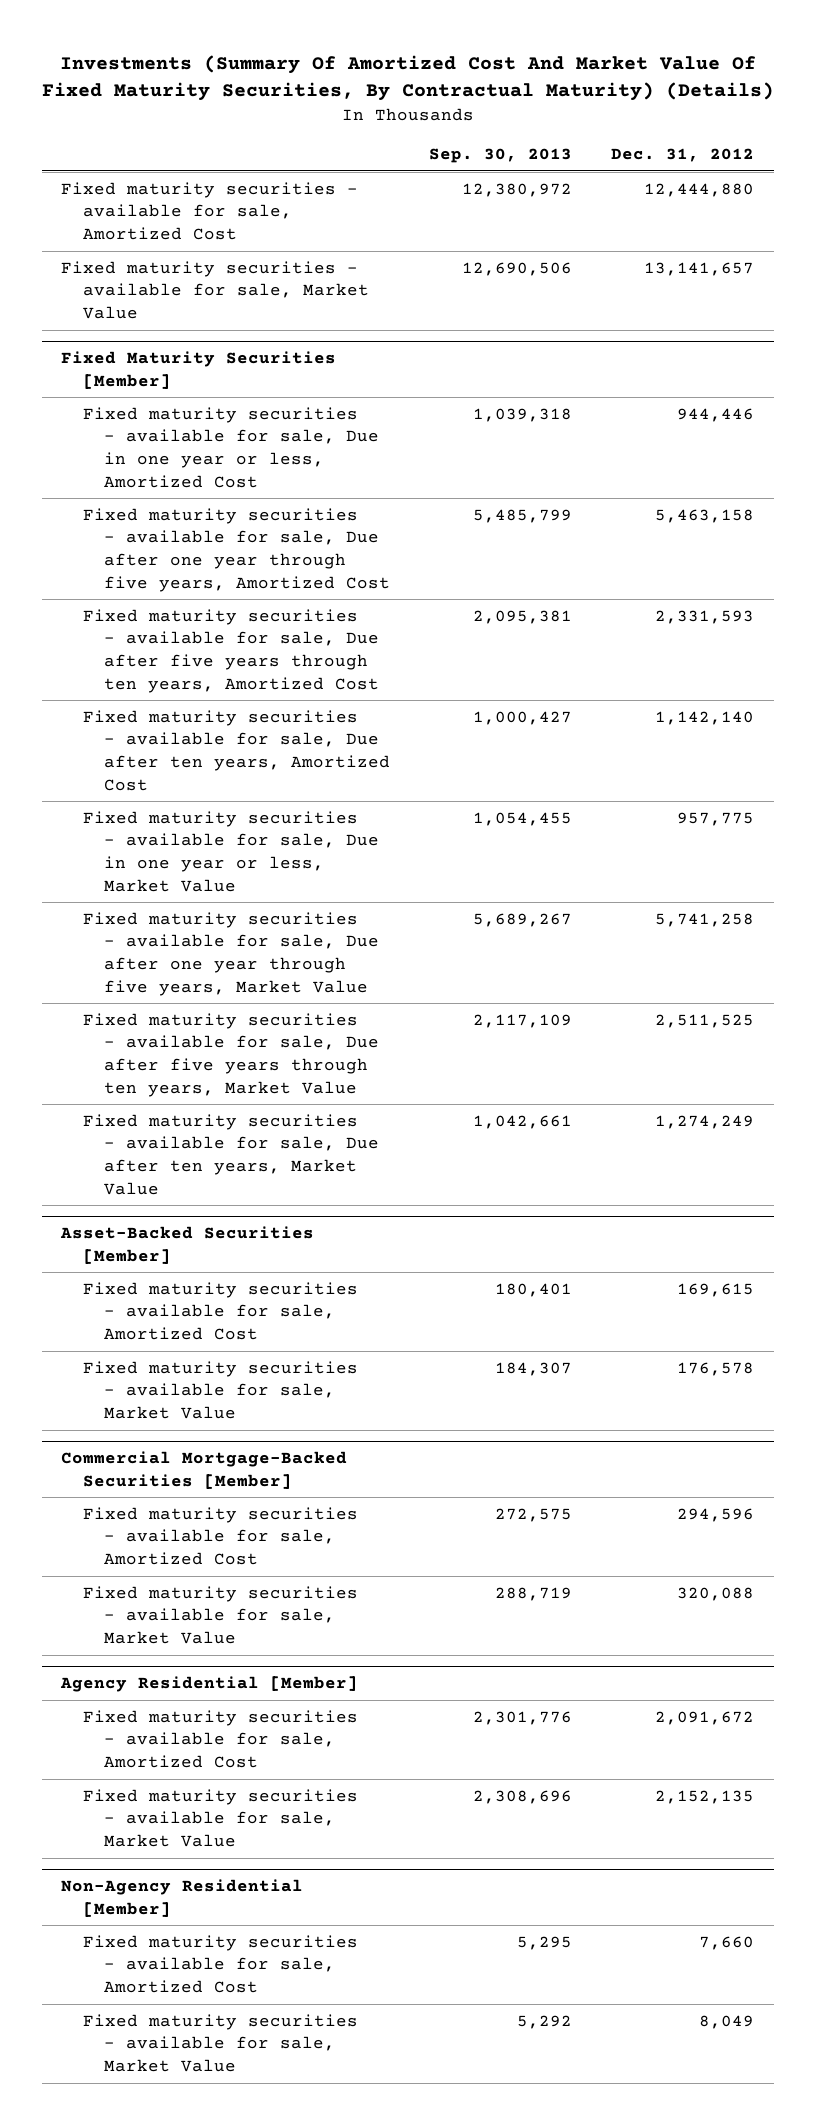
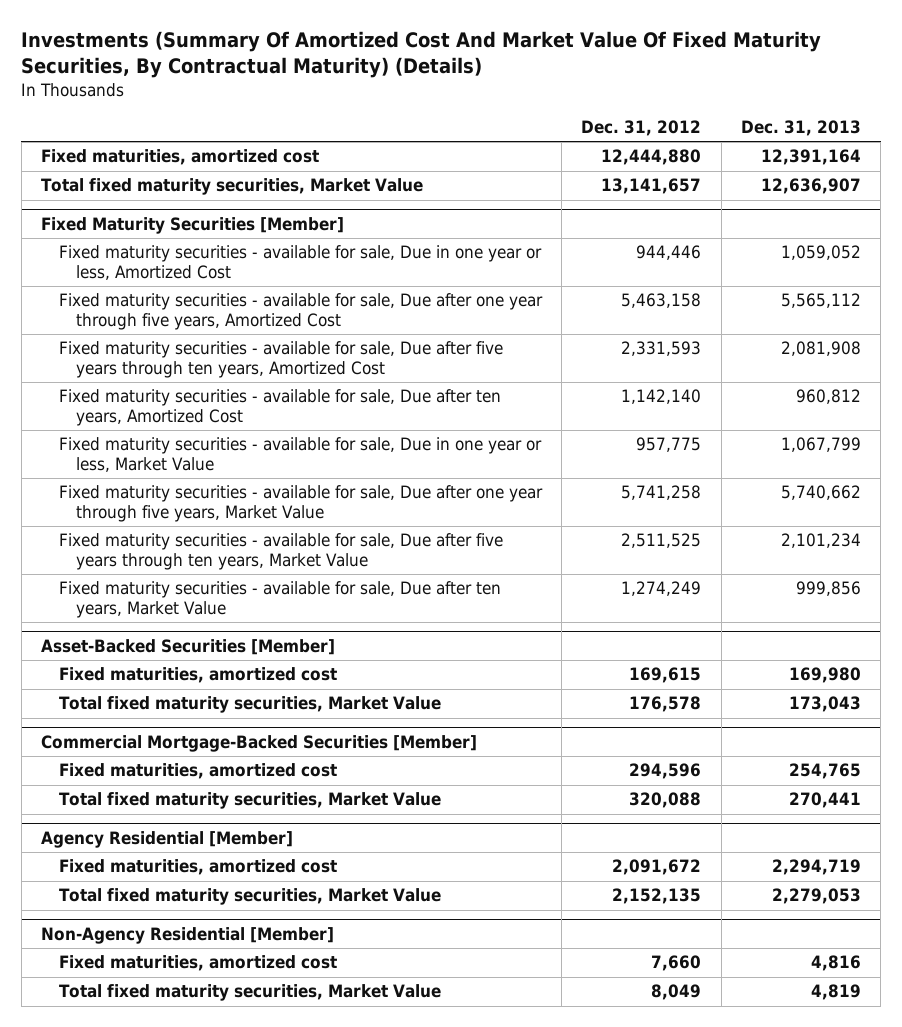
[429,148,573,164] Sep. 30, 2013 -> none
none -> [740,120,861,137] Dec. 31, 2013
[60,181,358,241] Fixed maturity securities - available for sale, Amortized Cost -> [41,149,320,166] Fixed maturities, amortized cost
[60,260,369,320] Fixed maturity securities - available for sale, Market Value -> [41,178,424,196] Total fixed maturity securities, Market Value
[82,1281,358,1341] Fixed maturity securities - available for sale, Amortized Cost -> [58,667,337,684] Fixed maturities, amortized cost
[82,1360,358,1420] Fixed maturity securities - available for sale, Market Value -> [58,696,441,714] Total fixed maturity securities, Market Value
[82,1506,358,1566] Fixed maturity securities - available for sale, Amortized Cost -> [58,763,337,780] Fixed maturities, amortized cost
[82,1585,358,1645] Fixed maturity securities - available for sale, Market Value -> [58,792,441,810] Total fixed maturity securities, Market Value
[82,1709,358,1769] Fixed maturity securities - available for sale, Amortized Cost -> [58,859,337,876] Fixed maturities, amortized cost
[82,1788,358,1848] Fixed maturity securities - available for sale, Market Value -> [58,888,441,906] Total fixed maturity securities, Market Value
[82,1934,358,1994] Fixed maturity securities - available for sale, Amortized Cost -> [58,955,337,972] Fixed maturities, amortized cost
[82,2013,358,2073] Fixed maturity securities - available for sale, Market Value -> [58,984,441,1002] Total fixed maturity securities, Market Value

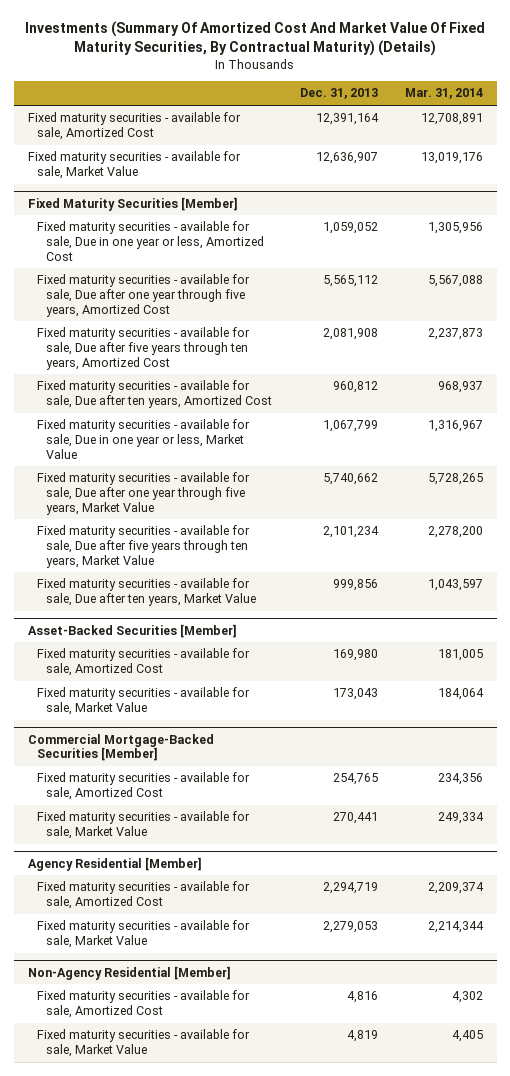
[581,120,702,137] Dec. 31, 2012 -> none
none -> [404,88,483,100] Mar. 31, 2014
[41,149,320,166] Fixed maturities, amortized cost -> [27,112,241,140] Fixed maturity securities - available for sale, Amortized Cost
[41,178,424,196] Total fixed maturity securities, Market Value -> [27,151,241,179] Fixed maturity securities - available for sale, Market Value
[58,667,337,684] Fixed maturities, amortized cost -> [36,648,250,676] Fixed maturity securities - available for sale, Amortized Cost
[58,696,441,714] Total fixed maturity securities, Market Value -> [36,687,250,715] Fixed maturity securities - available for sale, Market Value
[58,763,337,780] Fixed maturities, amortized cost -> [36,772,250,800] Fixed maturity securities - available for sale, Amortized Cost
[58,792,441,810] Total fixed maturity securities, Market Value -> [36,811,250,839] Fixed maturity securities - available for sale, Market Value
[58,859,337,876] Fixed maturities, amortized cost -> [36,881,250,909] Fixed maturity securities - available for sale, Amortized Cost
[58,888,441,906] Total fixed maturity securities, Market Value -> [36,920,250,948] Fixed maturity securities - available for sale, Market Value
[58,955,337,972] Fixed maturities, amortized cost -> [36,990,250,1018] Fixed maturity securities - available for sale, Amortized Cost
[58,984,441,1002] Total fixed maturity securities, Market Value -> [36,1029,250,1057] Fixed maturity securities - available for sale, Market Value

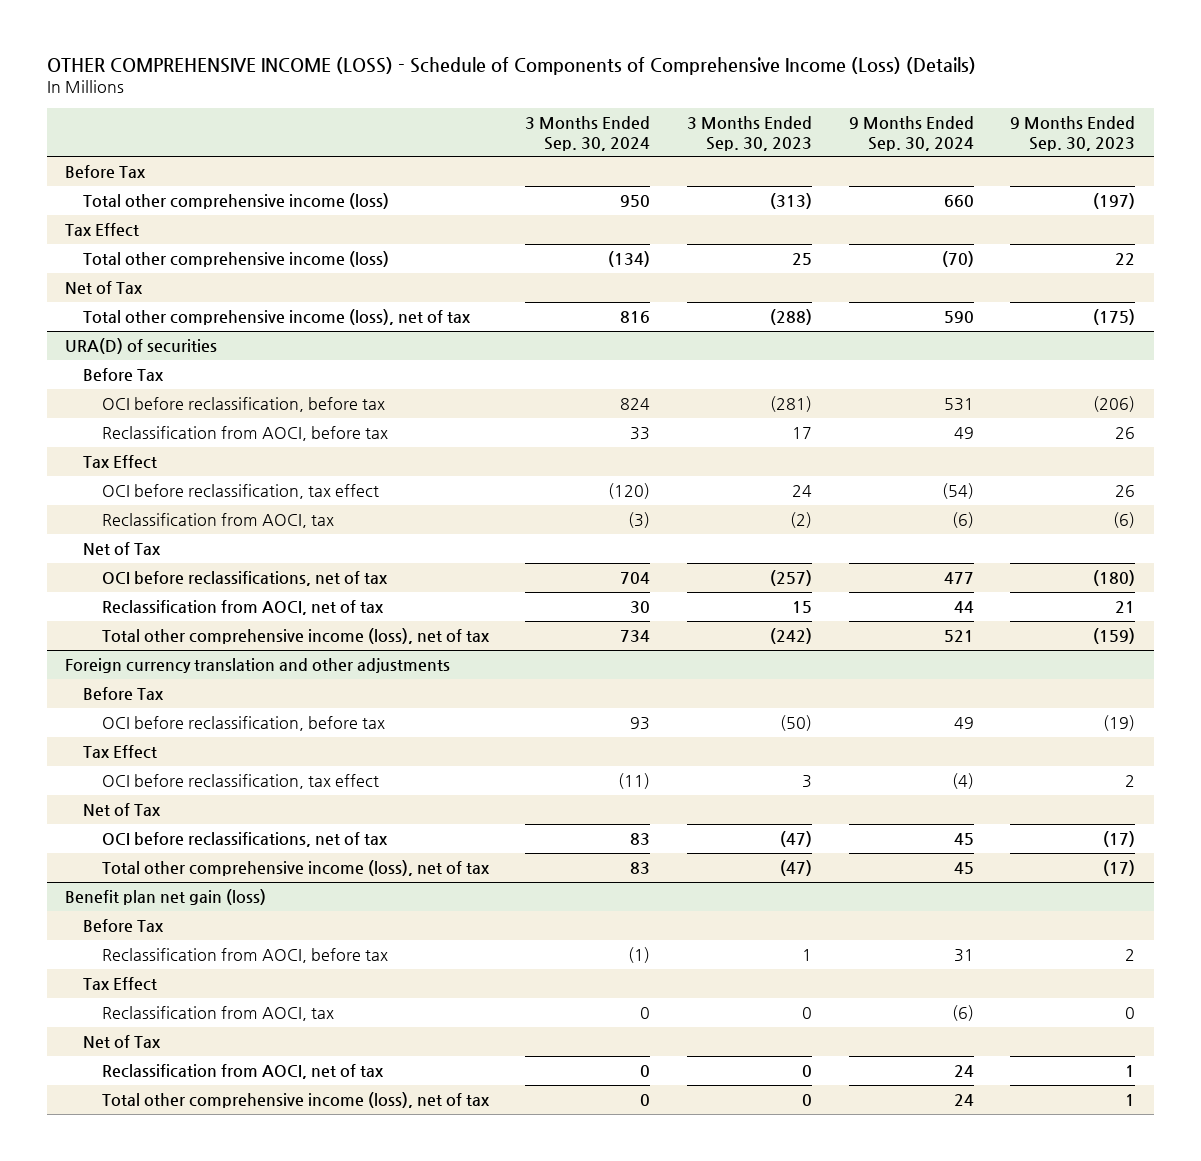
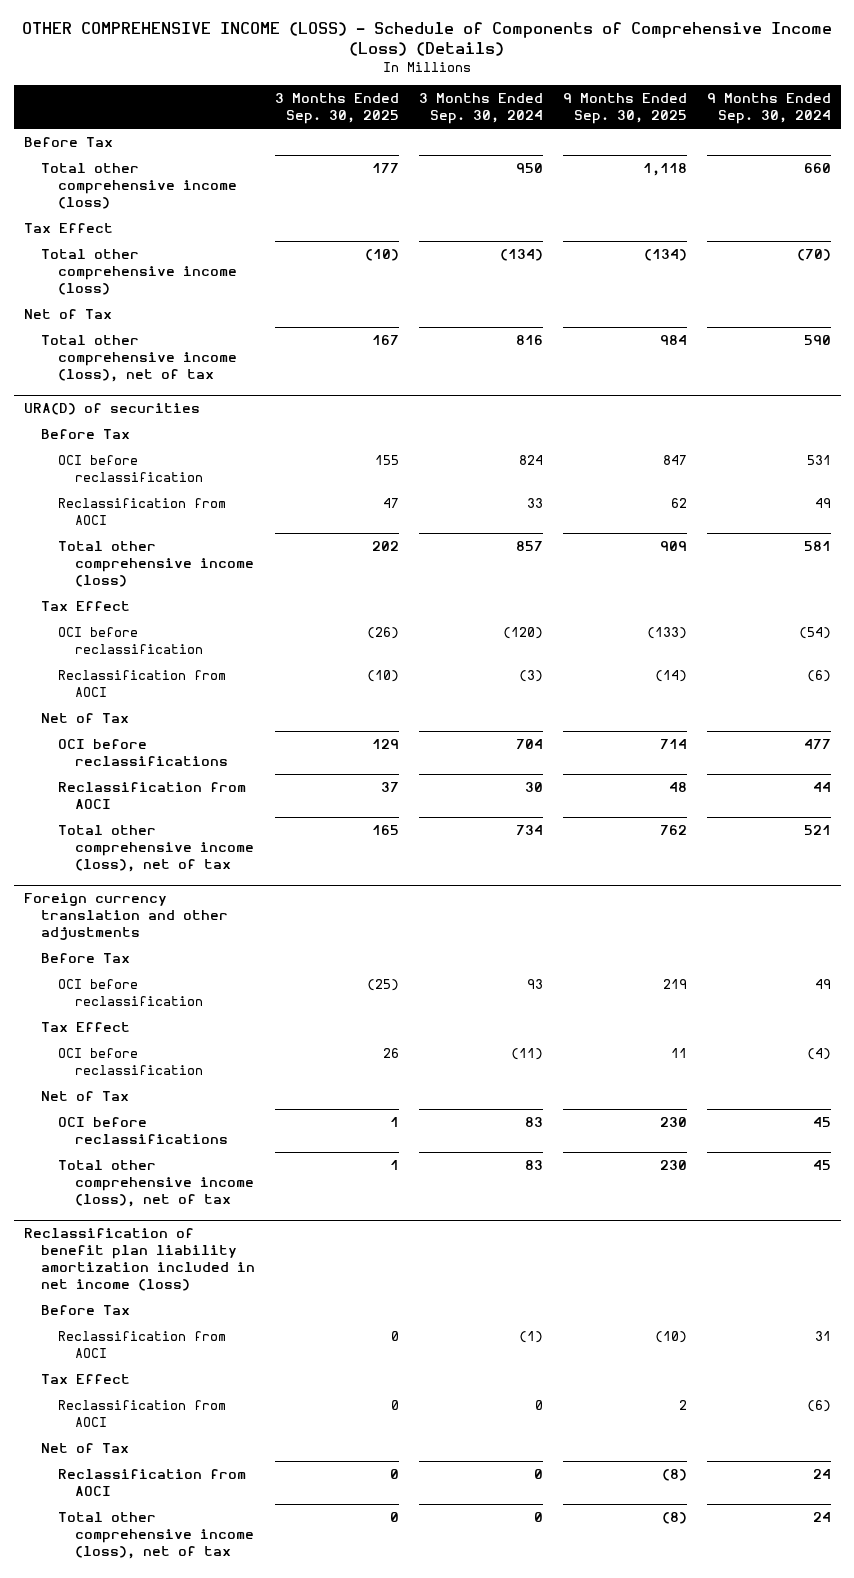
[686,115,812,151] 3 Months Ended Sep. 30, 2023 -> none
[1010,115,1136,151] 9 Months Ended Sep. 30, 2023 -> none
none -> [274,93,399,125] 3 Months Ended Sep. 30, 2025
none -> [562,93,687,125] 9 Months Ended Sep. 30, 2025
[101,396,385,412] OCI before reclassification, before tax -> [57,454,203,482] OCI before reclassification
[101,425,388,441] Reclassification from AOCI, before tax -> [57,497,226,525] Reclassification from AOCI
none -> [57,540,254,587] Total other comprehensive income (loss)
[101,483,379,499] OCI before reclassification, tax effect -> [57,626,203,654] OCI before reclassification
[101,512,334,528] Reclassification from AOCI, tax -> [57,669,226,697] Reclassification from AOCI
[101,570,388,586] OCI before reclassifications, net of tax -> [57,738,228,766] OCI before reclassifications
[101,599,384,615] Reclassification from AOCI, net of tax -> [57,781,246,809] Reclassification from AOCI
[101,715,385,731] OCI before reclassification, before tax -> [57,978,203,1006] OCI before reclassification
[101,773,379,789] OCI before reclassification, tax effect -> [57,1047,203,1075] OCI before reclassification
[101,831,388,847] OCI before reclassifications, net of tax -> [57,1116,228,1144] OCI before reclassifications
[65,888,267,905] Benefit plan net gain (loss) -> [23,1228,255,1292] Reclassification of benefit plan liability amortization included in net income (loss)
[101,947,388,963] Reclassification from AOCI, before tax -> [57,1330,226,1358] Reclassification from AOCI
[101,1005,334,1021] Reclassification from AOCI, tax -> [57,1399,226,1427] Reclassification from AOCI
[101,1063,384,1079] Reclassification from AOCI, net of tax -> [57,1468,246,1496] Reclassification from AOCI

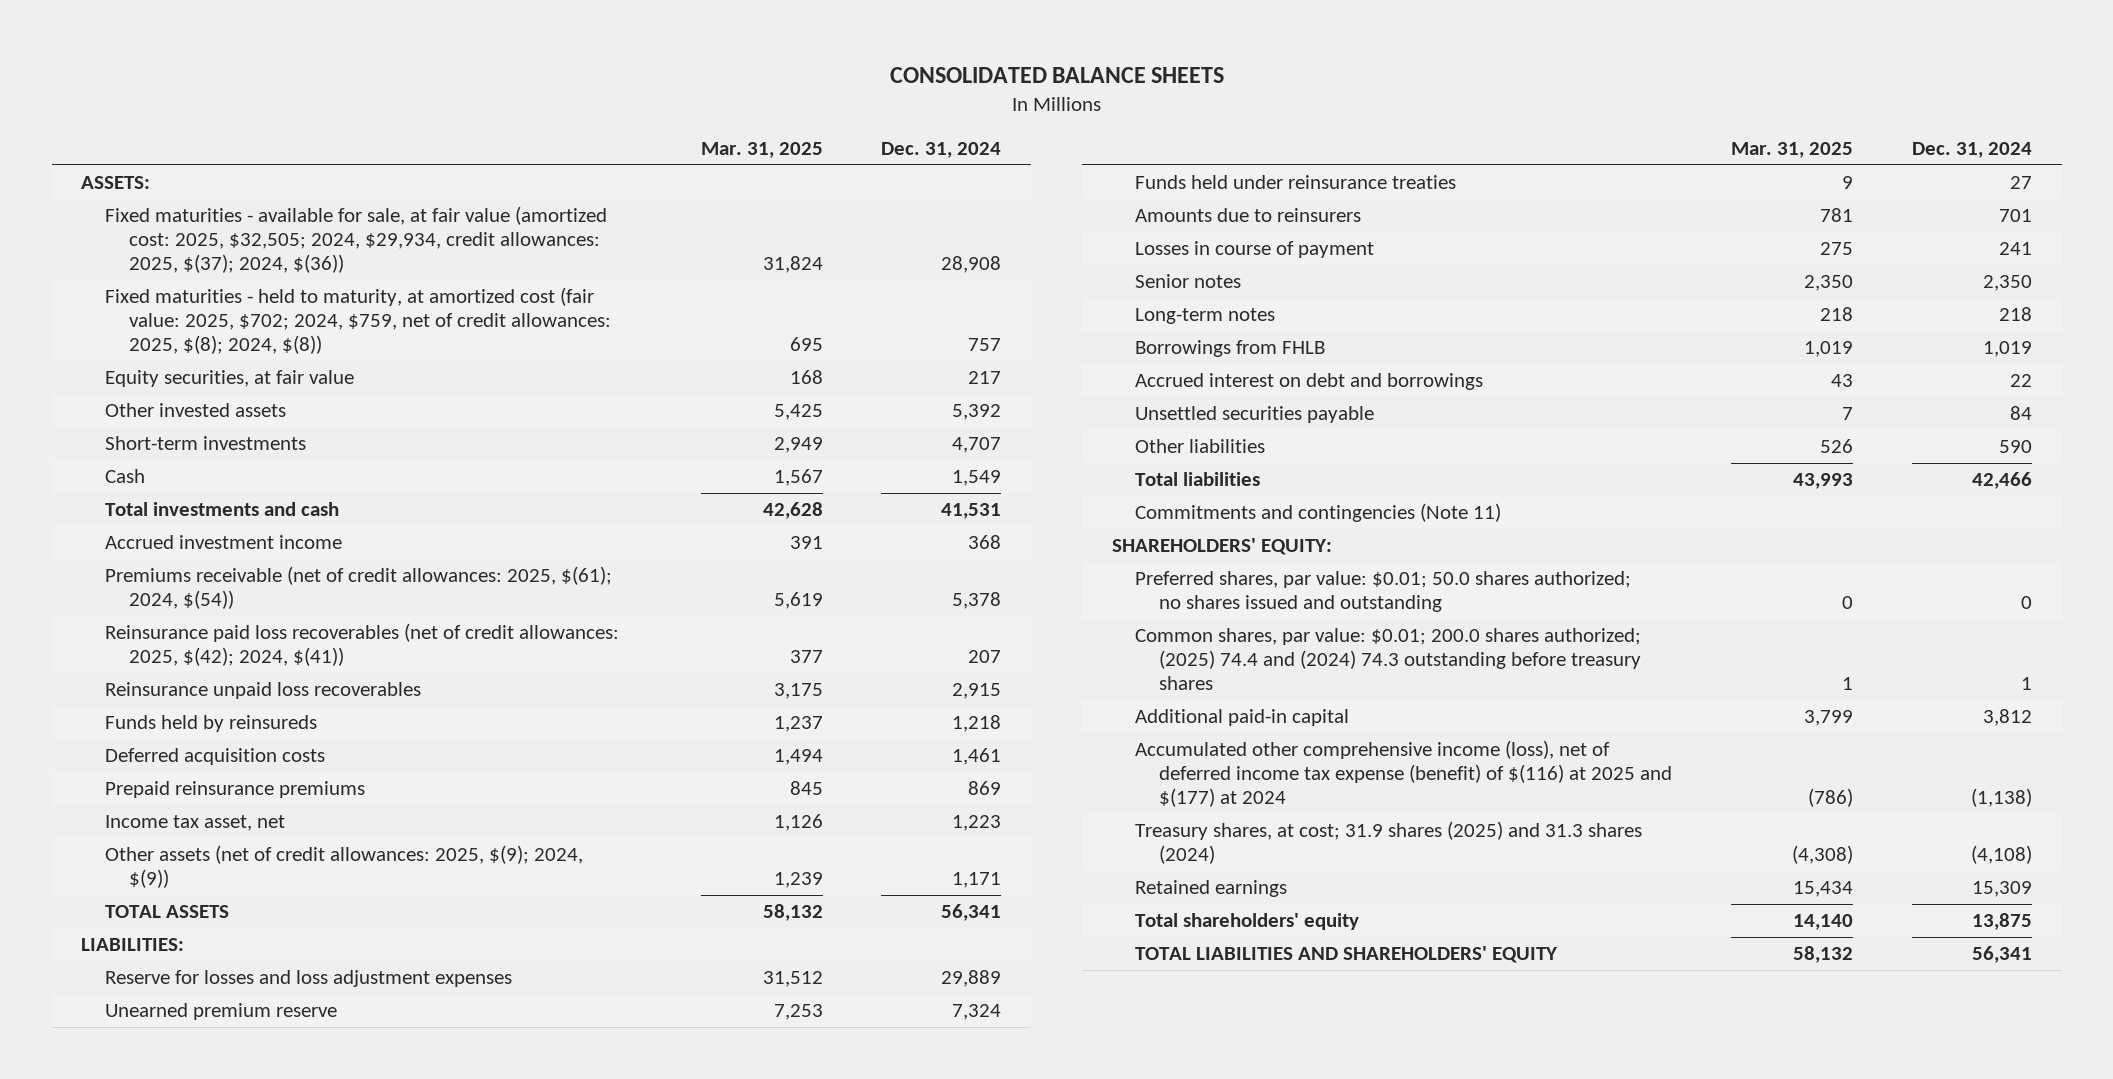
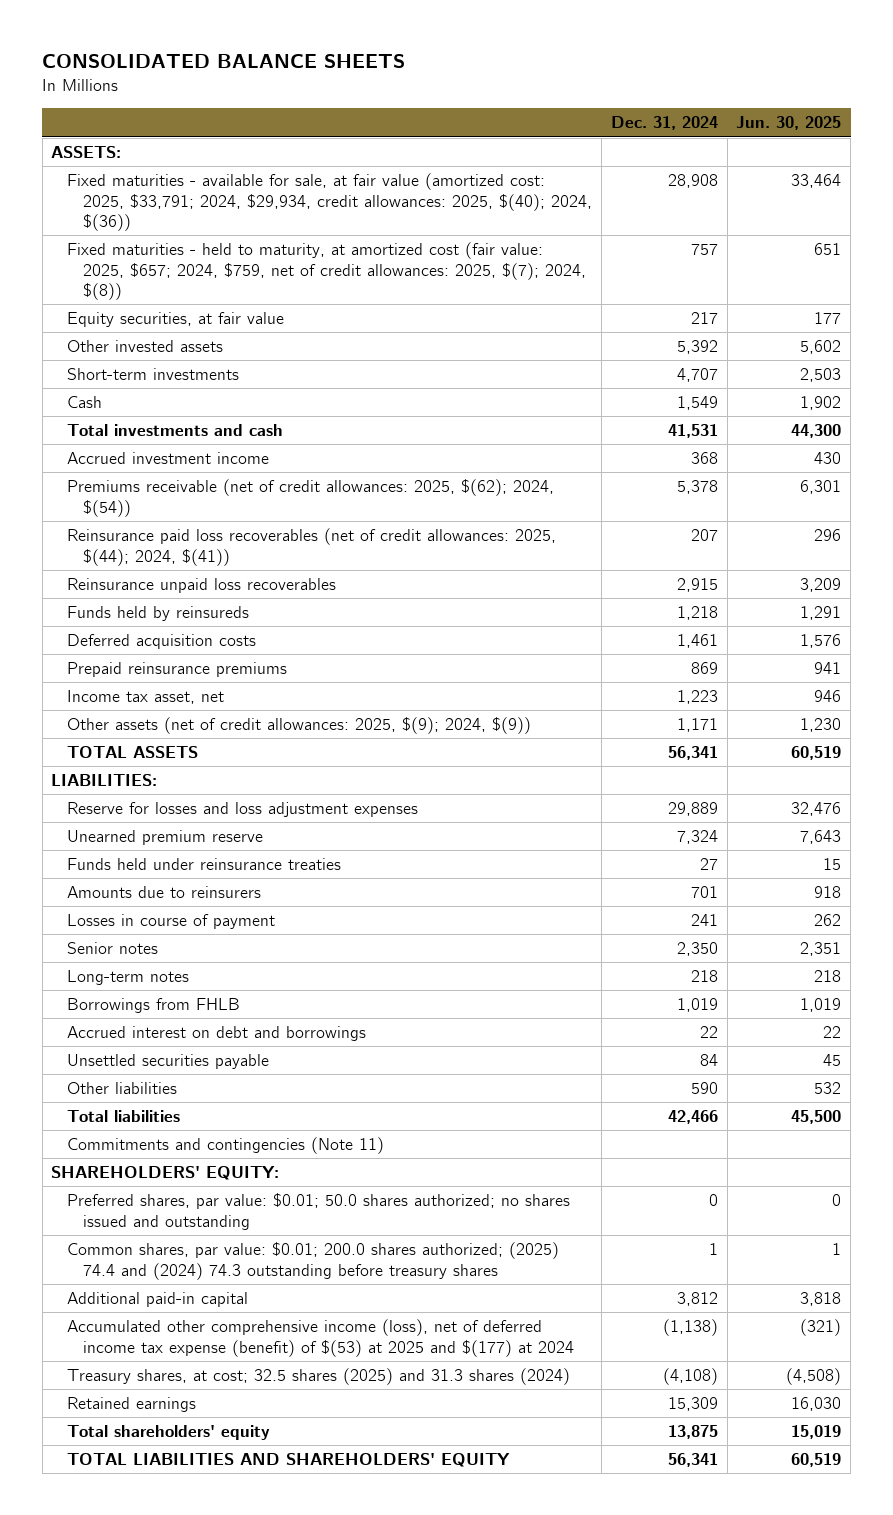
[700,141,823,158] Mar. 31, 2025 -> none
none -> [736,116,842,131] Jun. 30, 2025
[104,206,607,273] Fixed maturities - available for sale, at fair value (amortized cost: 2025, $32,505; 2024, $29,934, credit allowances: 2025, $(37); 2024, $(36)) -> [67,173,592,232] Fixed maturities - available for sale, at fair value (amortized cost: 2025, $33,791; 2024, $29,934, credit allowances: 2025, $(40); 2024, $(36))
[104,287,611,354] Fixed maturities - held to maturity, at amortized cost (fair value: 2025, $702; 2024, $759, net of credit allowances: 2025, $(8); 2024, $(8)) -> [67,242,586,301] Fixed maturities - held to maturity, at amortized cost (fair value: 2025, $657; 2024, $759, net of credit allowances: 2025, $(7); 2024, $(8))
[104,566,612,609] Premiums receivable (net of credit allowances: 2025, $(61); 2024, $(54)) -> [67,479,555,517] Premiums receivable (net of credit allowances: 2025, $(62); 2024, $(54))
[104,623,619,666] Reinsurance paid loss recoverables (net of credit allowances: 2025, $(42); 2024, $(41)) -> [67,528,557,566] Reinsurance paid loss recoverables (net of credit allowances: 2025, $(44); 2024, $(41))
[1135,740,1673,807] Accumulated other comprehensive income (loss), net of deferred income tax expense (benefit) of $(116) at 2025 and $(177) at 2024 -> [67,1319,574,1357] Accumulated other comprehensive income (loss), net of deferred income tax expense (benefit) of $(53) at 2025 and $(177) at 2024
[1135,821,1643,864] Treasury shares, at cost; 31.9 shares (2025) and 31.3 shares (2024) -> [67,1368,571,1386] Treasury shares, at cost; 32.5 shares (2025) and 31.3 shares (2024)

